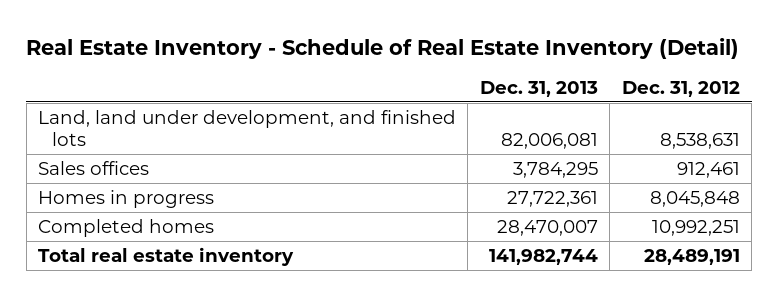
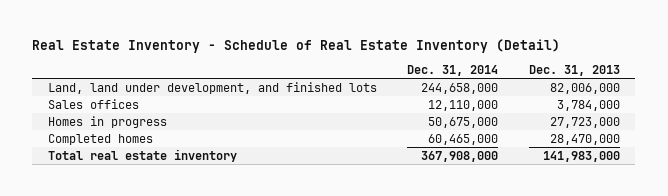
[621,80,740,97] Dec. 31, 2012 -> none
none -> [407,64,499,76] Dec. 31, 2014
[500,132,598,149] 82,006,081 -> [549,82,620,94] 82,006,000
[512,161,598,178] 3,784,295 -> [556,99,620,111] 3,784,000
[506,190,598,207] 27,722,361 -> [549,116,620,128] 27,723,000
[496,219,598,236] 28,470,007 -> [549,133,620,145] 28,470,000
[488,248,598,265] 141,982,744 -> [542,150,620,162] 141,983,000

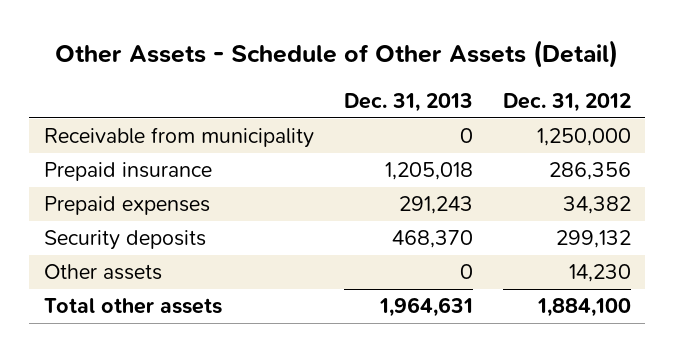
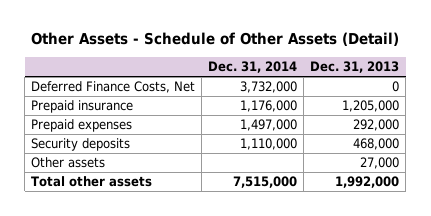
[502,93,631,113] Dec. 31, 2012 -> none
none -> [208,61,298,74] Dec. 31, 2014
[43,127,314,149] Receivable from municipality -> none
none -> [31,81,196,94] Deferred Finance Costs, Net
[384,162,473,181] 1,205,018 -> [342,100,400,113] 1,205,000
[398,196,473,215] 291,243 -> [353,119,400,132] 292,000
[391,230,473,249] 468,370 -> [353,138,400,151] 468,000
[459,264,473,280] 0 -> [360,157,400,170] 27,000
[378,297,473,318] 1,964,631 -> [335,176,400,189] 1,992,000

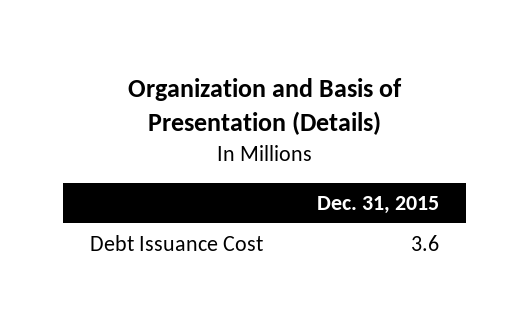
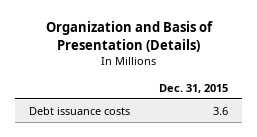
[89,235,263,252] Debt Issuance Cost -> [29,107,131,116] Debt issuance costs

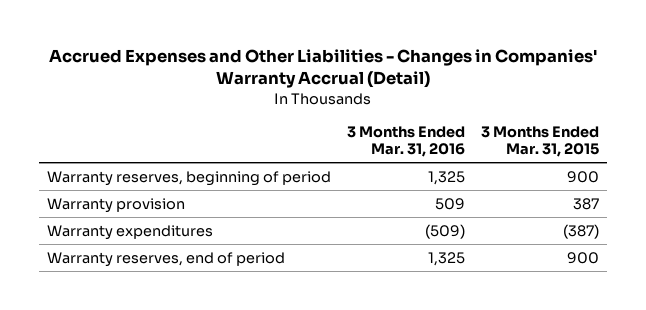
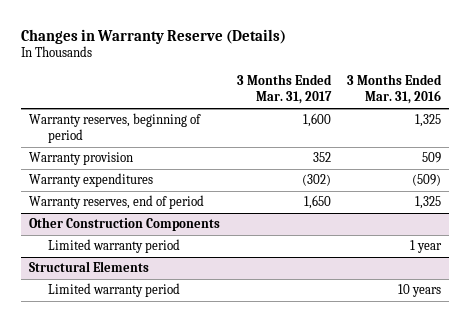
[49,48,598,89] Accrued Expenses and Other Liabilities - Changes in Companies' Warranty Accrual (Detail) -> [21,28,287,44] Changes in Warranty Reserve (Details)
[481,125,600,157] 3 Months Ended Mar. 31, 2015 -> none
none -> [236,74,332,105] 3 Months Ended Mar. 31, 2017
none -> [29,217,221,232] Other Construction Components
none -> [48,239,181,254] Limited warranty period
none -> [29,261,150,273] Structural Elements
none -> [48,283,181,298] Limited warranty period

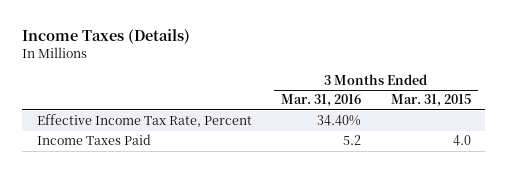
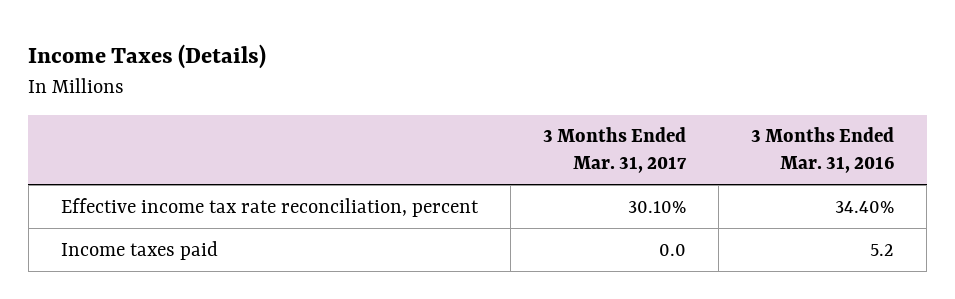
[390,94,471,108] Mar. 31, 2015 -> none
none -> [543,127,688,174] 3 Months Ended Mar. 31, 2017
[36,114,252,128] Effective Income Tax Rate, Percent -> [61,197,480,217] Effective income tax rate reconciliation, percent
[36,134,151,146] Income Taxes Paid -> [61,240,219,260] Income taxes paid

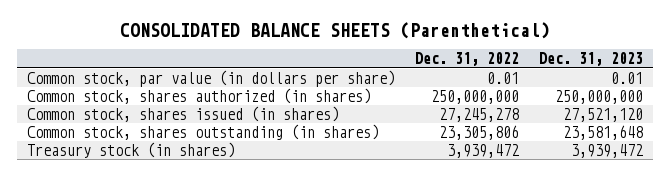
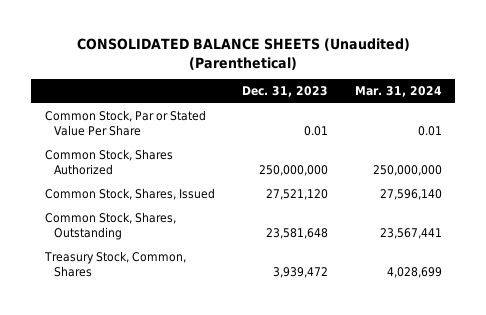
[119,21,550,39] CONSOLIDATED BALANCE SHEETS (Parenthetical) -> [77,38,411,70] CONSOLIDATED BALANCE SHEETS (Unaudited) (Parenthetical)
[414,52,519,67] Dec. 31, 2022 -> none
none -> [354,86,442,98] Mar. 31, 2024
[27,69,396,87] Common stock, par value (in dollars per share) -> [44,110,206,137] Common Stock, Par or Stated Value Per Share
[27,87,372,104] Common stock, shares authorized (in shares) -> [44,149,173,176] Common Stock, Shares Authorized
[27,105,340,122] Common stock, shares issued (in shares) -> [44,188,215,201] Common Stock, Shares, Issued
[27,123,380,140] Common stock, shares outstanding (in shares) -> [44,212,176,241] Common Stock, Shares, Outstanding
[27,141,236,158] Treasury stock (in shares) -> [43,251,186,278] Treasury Stock, Common, Shares

